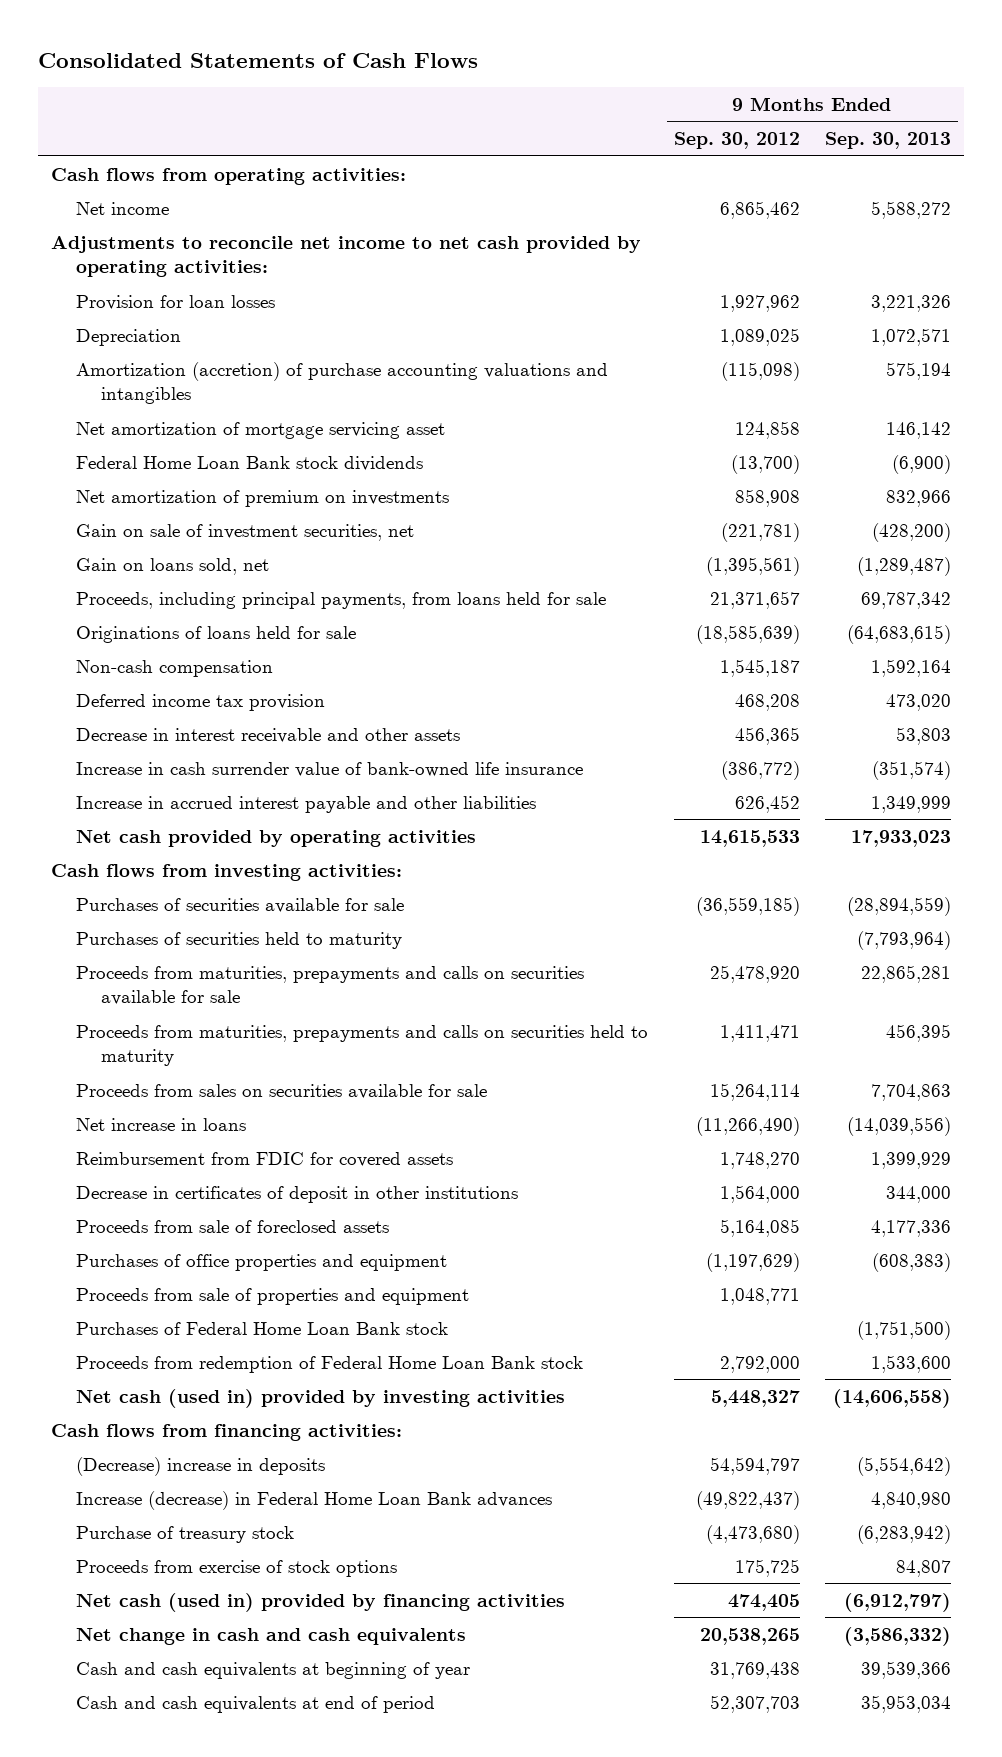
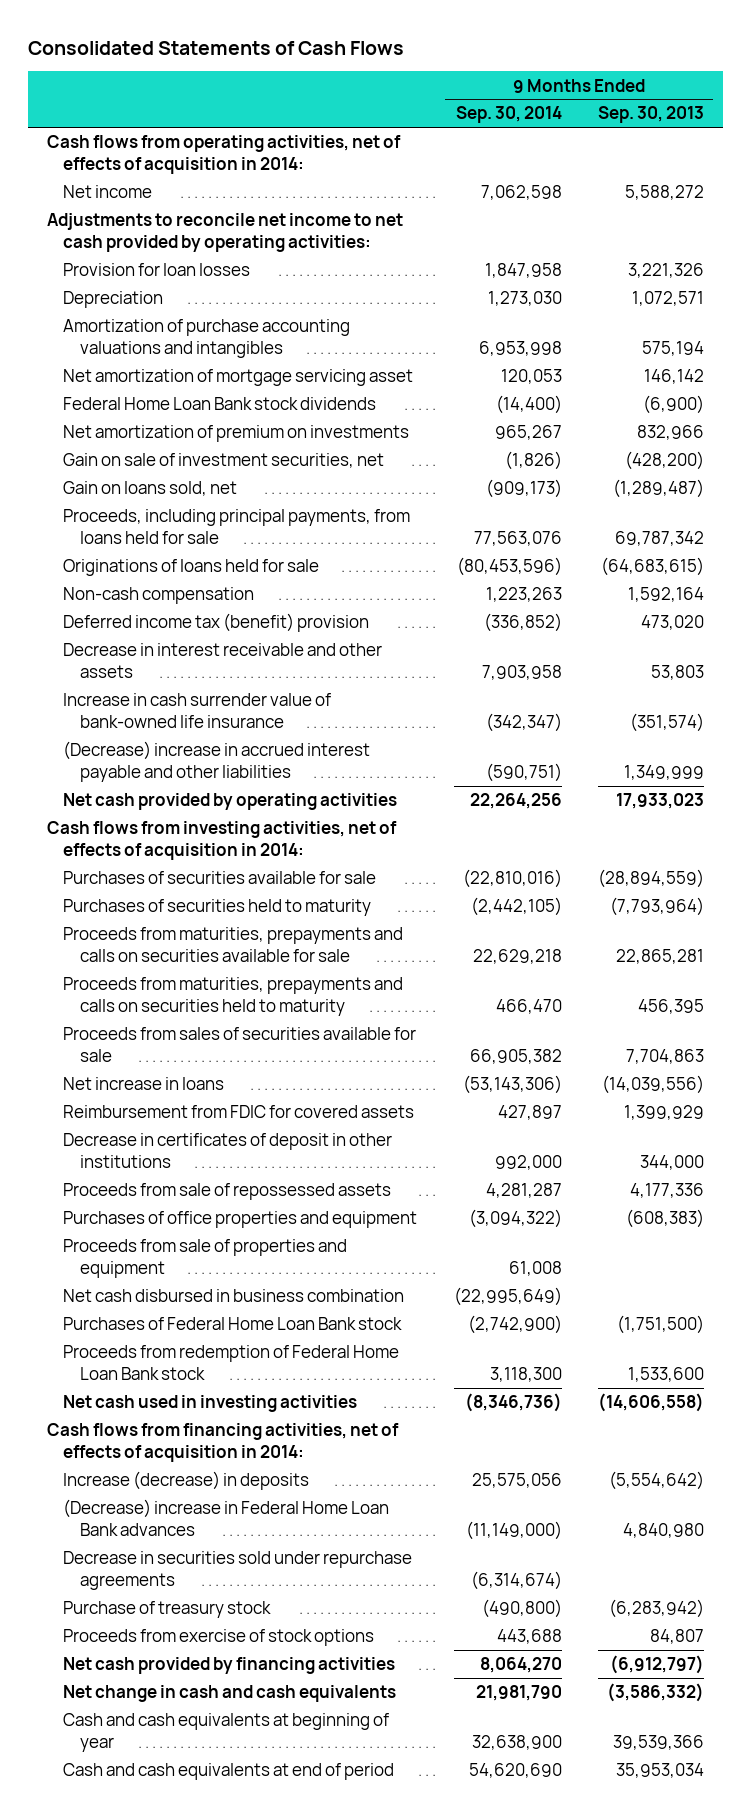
[673,132,800,150] Sep. 30, 2012 -> none
none -> [455,106,562,124] Sep. 30, 2014
[51,167,407,185] Cash flows from operating activities: -> [46,135,401,174] Cash flows from operating activities, net of effects of acquisition in 2014:
[75,361,608,404] Amortization (accretion) of purchase accounting valuations and intangibles -> [63,319,351,358] Amortization of purchase accounting valuations and intangibles
[75,693,325,711] Deferred income tax provision -> [63,613,370,633] Deferred income tax (benefit) provision
[75,795,536,813] Increase in accrued interest payable and other liabilities -> [63,741,371,782] (Decrease) increase in accrued interest payable and other liabilities
[51,863,403,881] Cash flows from investing activities: -> [46,821,397,860] Cash flows from investing activities, net of effects of acquisition in 2014:
[75,1083,487,1099] Proceeds from sales on securities available for sale -> [63,1027,417,1062] Proceeds from sales of securities available for sale
[75,1219,389,1233] Proceeds from sale of foreclosed assets -> [63,1183,392,1201] Proceeds from sale of repossessed assets
none -> [63,1289,405,1303] Net cash disbursed in business combination
[75,1388,565,1408] Net cash (used in) provided by investing activities -> [63,1395,358,1413] Net cash used in investing activities
[51,1423,403,1441] Cash flows from financing activities: -> [46,1423,399,1462] Cash flows from financing activities, net of effects of acquisition in 2014:
[75,1456,325,1476] (Decrease) increase in deposits -> [63,1471,310,1491] Increase (decrease) in deposits
[75,1490,552,1510] Increase (decrease) in Federal Home Loan Bank advances -> [63,1499,390,1536] (Decrease) increase in Federal Home Loan Bank advances
none -> [63,1551,413,1590] Decrease in securities sold under repurchase agreements
[75,1592,565,1612] Net cash (used in) provided by financing activities -> [63,1657,396,1675] Net cash provided by financing activities

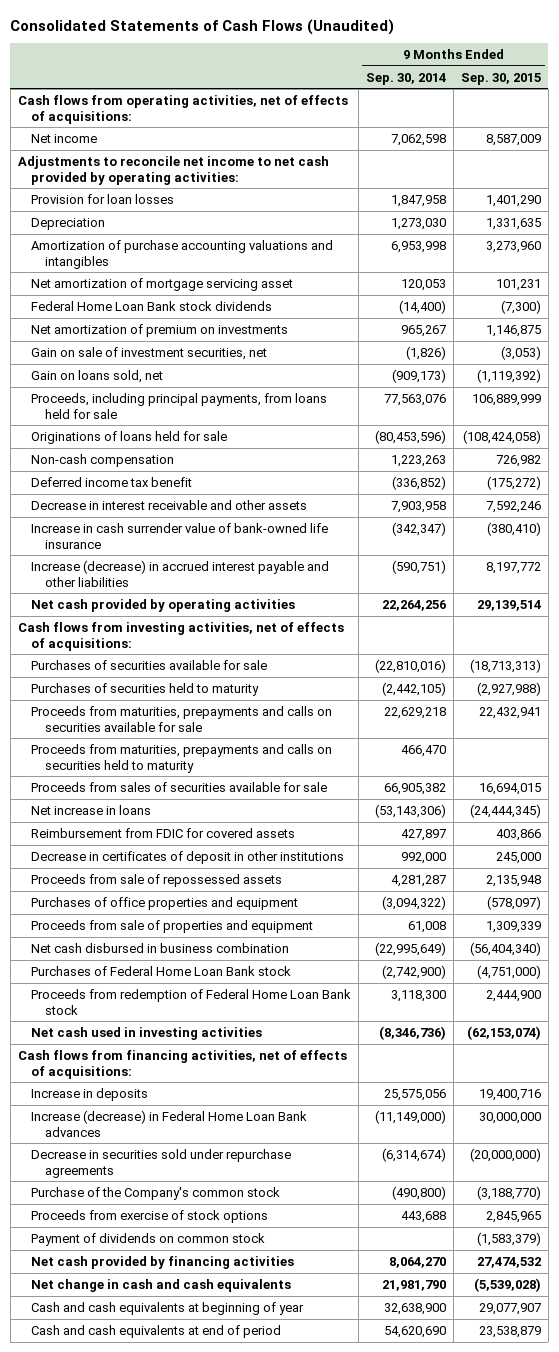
[28,40,405,55] Consolidated Statements of Cash Flows -> [10,18,395,35] Consolidated Statements of Cash Flows (Unaudited)
[598,106,705,124] Sep. 30, 2013 -> none
none -> [461,72,542,85] Sep. 30, 2015
[46,135,401,174] Cash flows from operating activities, net of effects of acquisition in 2014: -> [17,94,348,124] Cash flows from operating activities, net of effects of acquisitions:
[63,613,370,633] Deferred income tax (benefit) provision -> [31,476,193,487] Deferred income tax benefit
[63,741,371,782] (Decrease) increase in accrued interest payable and other liabilities -> [31,559,330,587] Increase (decrease) in accrued interest payable and other liabilities
[46,821,397,860] Cash flows from investing activities, net of effects of acquisition in 2014: -> [17,621,344,651] Cash flows from investing activities, net of effects of acquisitions:
[46,1423,399,1462] Cash flows from financing activities, net of effects of acquisition in 2014: -> [17,1049,347,1079] Cash flows from financing activities, net of effects of acquisitions:
[63,1471,310,1491] Increase (decrease) in deposits -> [31,1087,149,1101] Increase in deposits
[63,1499,390,1536] (Decrease) increase in Federal Home Loan Bank advances -> [31,1109,308,1137] Increase (decrease) in Federal Home Loan Bank advances
[63,1601,272,1619] Purchase of treasury stock -> [31,1186,281,1200] Purchase of the Company's common stock
none -> [31,1232,266,1246] Payment of dividends on common stock

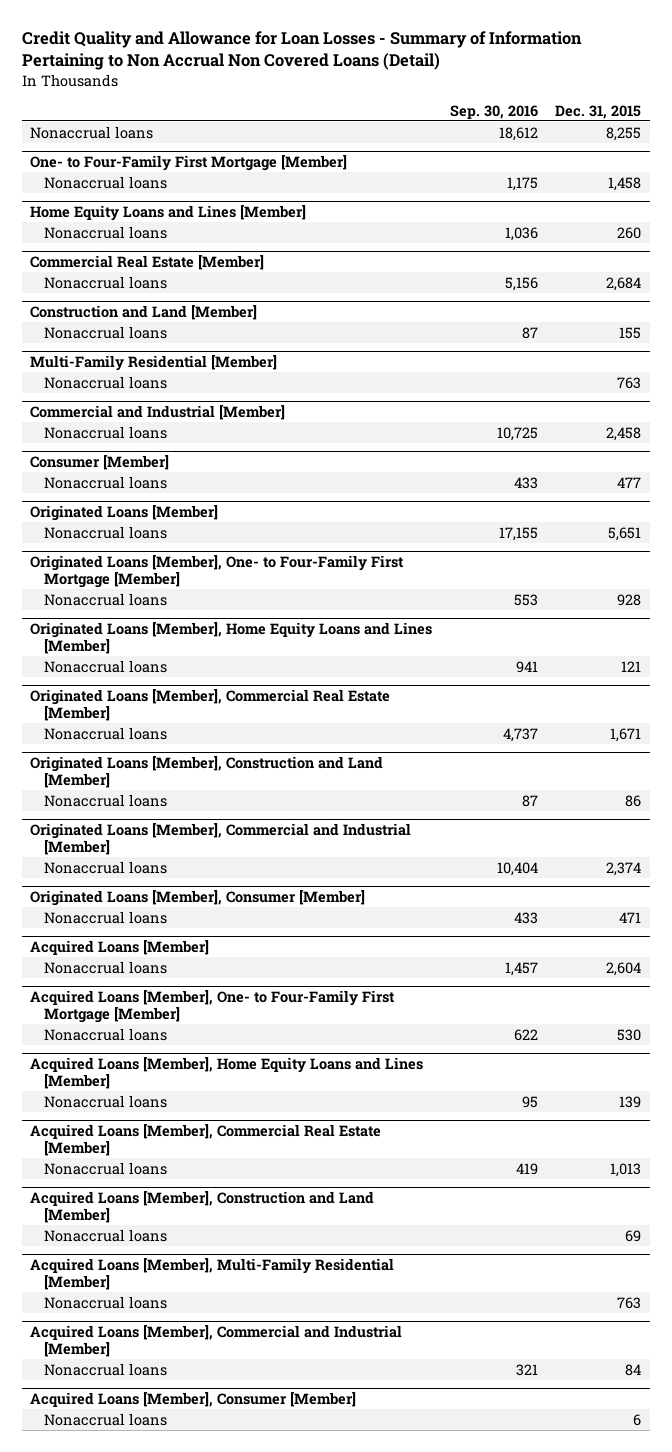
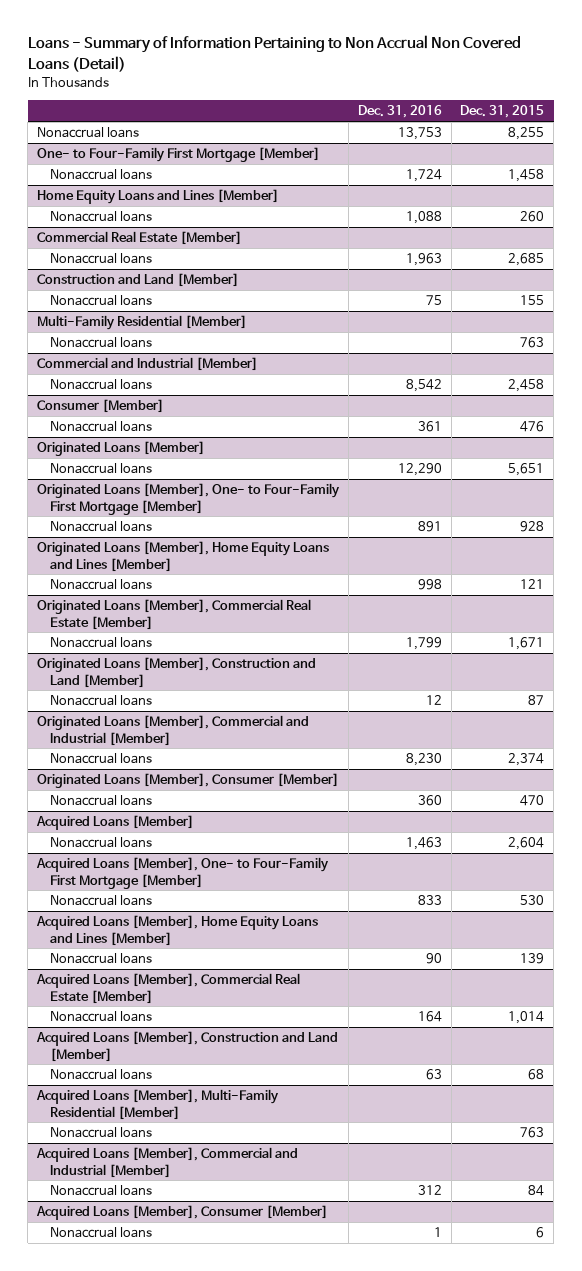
[21,31,582,71] Credit Quality and Allowance for Loan Losses - Summary of Information Pertaining to Non Accrual Non Covered Loans (Detail) -> [27,35,521,72] Loans - Summary of Information Pertaining to Non Accrual Non Covered Loans (Detail)
[449,104,538,119] Sep. 30, 2016 -> none
none -> [357,105,442,119] Dec. 31, 2016
[606,276,642,291] 2,684 -> [508,253,545,267] 2,685
[617,476,642,488] 477 -> [520,421,545,433] 476
[625,794,642,807] 86 -> [528,695,545,706] 87
[619,911,642,923] 471 -> [520,795,545,807] 470
[610,1162,642,1177] 1,013 -> [508,1011,545,1025] 1,014
[625,1229,642,1242] 69 -> [528,1069,545,1081] 68

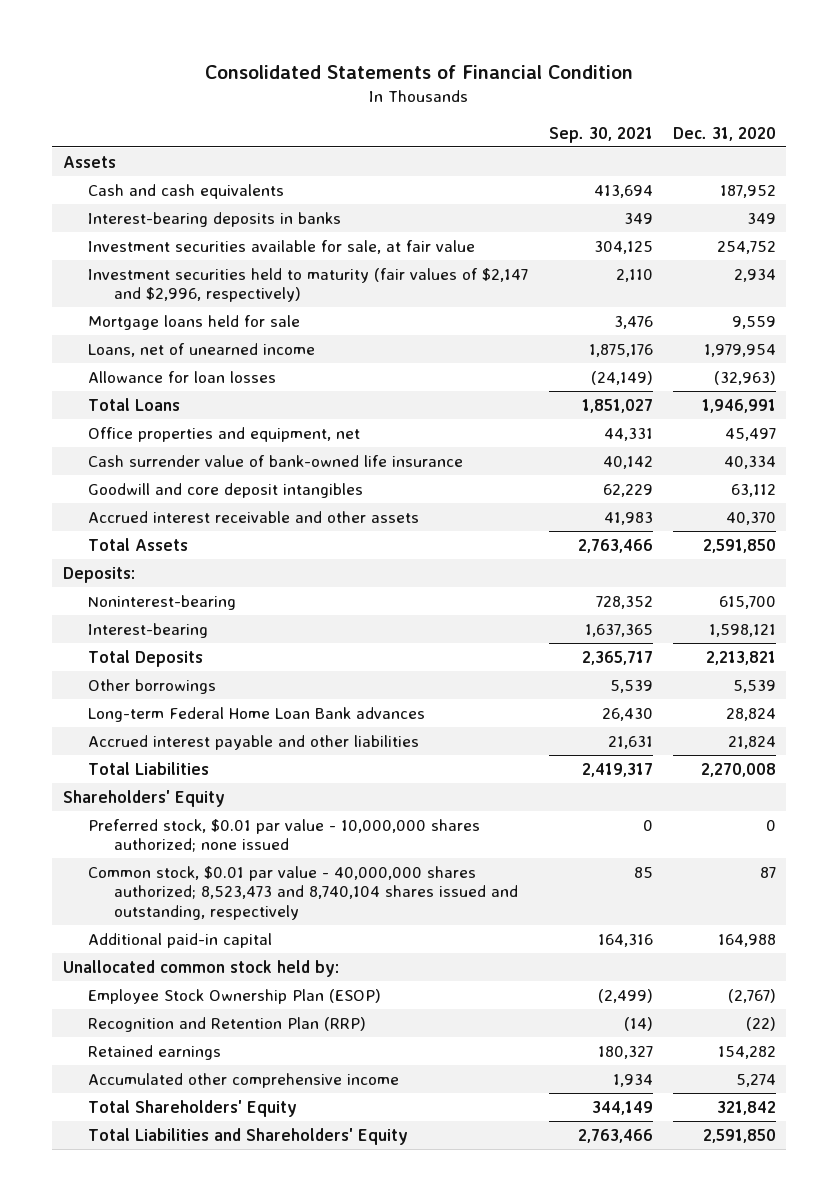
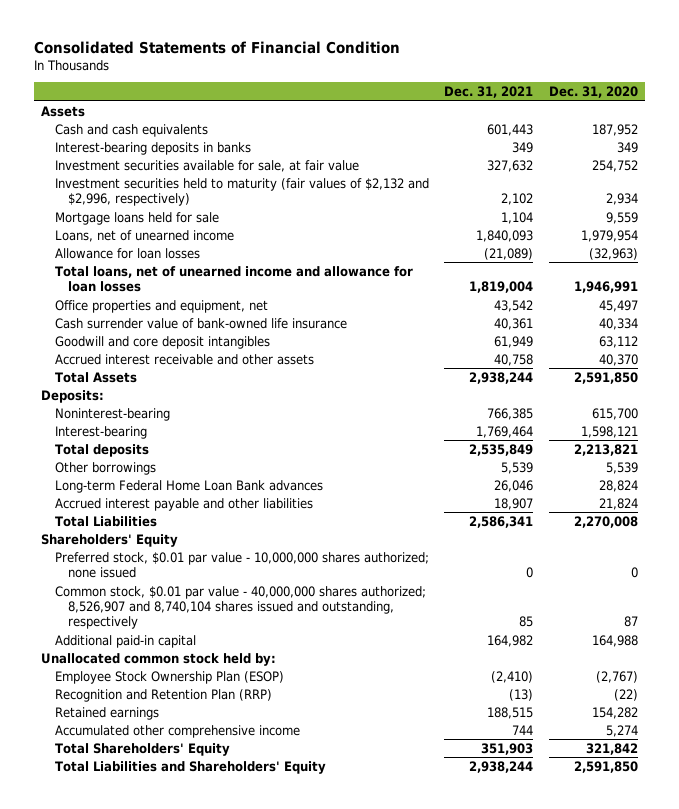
[548,126,653,143] Sep. 30, 2021 -> none
none -> [444,86,534,99] Dec. 31, 2021
[88,267,529,303] Investment securities held to maturity (fair values of $2,147 and $2,996, respectively) -> [54,177,429,207] Investment securities held to maturity (fair values of $2,132 and $2,996, respectively)
[88,397,181,411] Total Loans -> [54,265,413,293] Total loans, net of unearned income and allowance for loan losses
[88,649,204,667] Total Deposits -> [54,443,149,457] Total deposits
[88,865,519,921] Common stock, $0.01 par value - 40,000,000 shares authorized; 8,523,473 and 8,740,104 shares issued and outstanding, respectively -> [54,585,426,630] Common stock, $0.01 par value - 40,000,000 shares authorized; 8,526,907 and 8,740,104 shares issued and outstanding, respectively

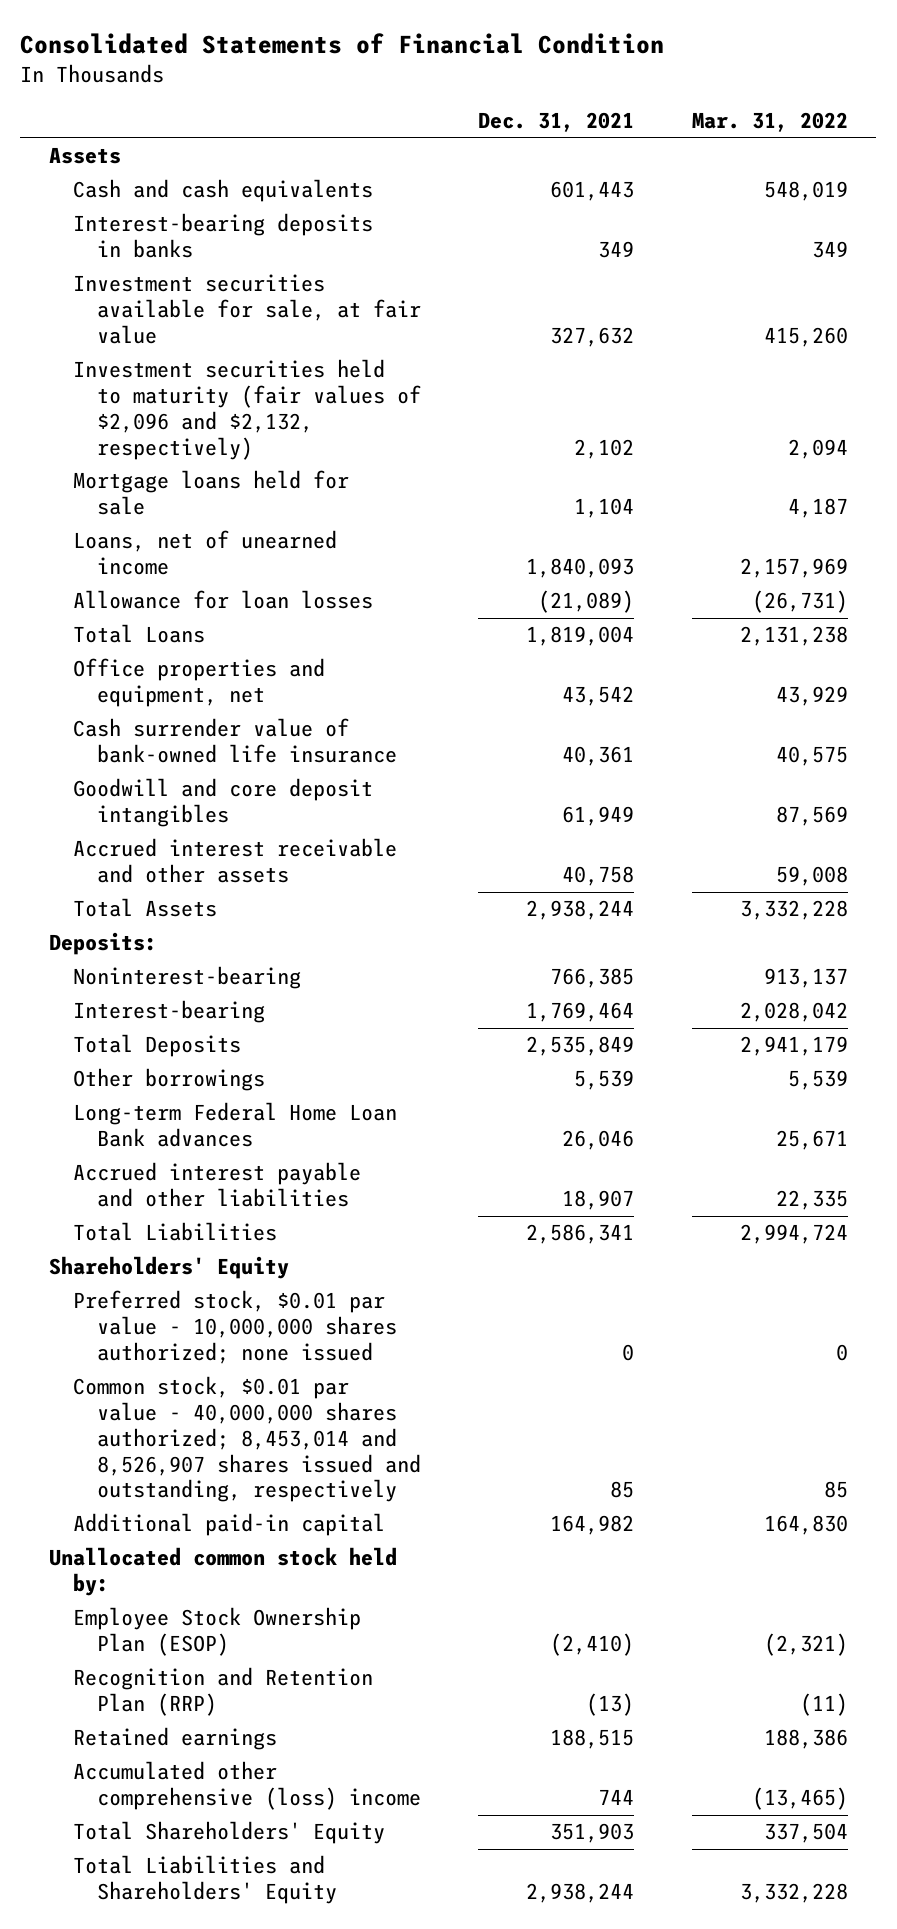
[548,86,638,99] Dec. 31, 2020 -> none
none -> [691,112,848,133] Mar. 31, 2022
[54,177,429,207] Investment securities held to maturity (fair values of $2,132 and $2,996, respectively) -> [73,359,422,460] Investment securities held to maturity (fair values of $2,096 and $2,132, respectively)
[54,265,413,293] Total loans, net of unearned income and allowance for loan losses -> [73,624,206,644] Total Loans
[54,443,149,457] Total deposits -> [73,1034,242,1058] Total Deposits
[54,585,426,630] Common stock, $0.01 par value - 40,000,000 shares authorized; 8,526,907 and 8,740,104 shares issued and outstanding, respectively -> [73,1376,422,1503] Common stock, $0.01 par value - 40,000,000 shares authorized; 8,453,014 and 8,526,907 shares issued and outstanding, respectively
[54,724,300,738] Accumulated other comprehensive income -> [73,1761,422,1811] Accumulated other comprehensive (loss) income

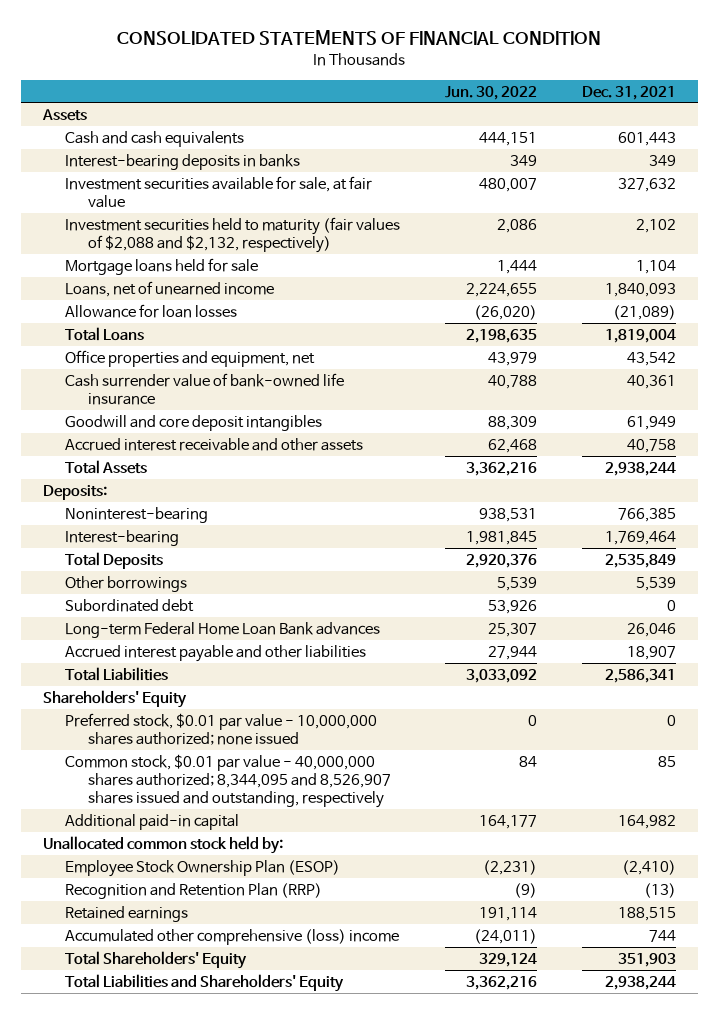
[20,33,665,55] Consolidated Statements of Financial Condition -> [117,30,602,46] CONSOLIDATED STATEMENTS OF FINANCIAL CONDITION
[691,112,848,133] Mar. 31, 2022 -> none
none -> [444,85,537,100] Jun. 30, 2022
[73,359,422,460] Investment securities held to maturity (fair values of $2,096 and $2,132, respectively) -> [65,216,401,254] Investment securities held to maturity (fair values of $2,088 and $2,132, respectively)
none -> [65,598,195,612] Subordinated debt
[73,1376,422,1503] Common stock, $0.01 par value - 40,000,000 shares authorized; 8,453,014 and 8,526,907 shares issued and outstanding, respectively -> [65,753,391,809] Common stock, $0.01 par value - 40,000,000 shares authorized; 8,344,095 and 8,526,907 shares issued and outstanding, respectively

